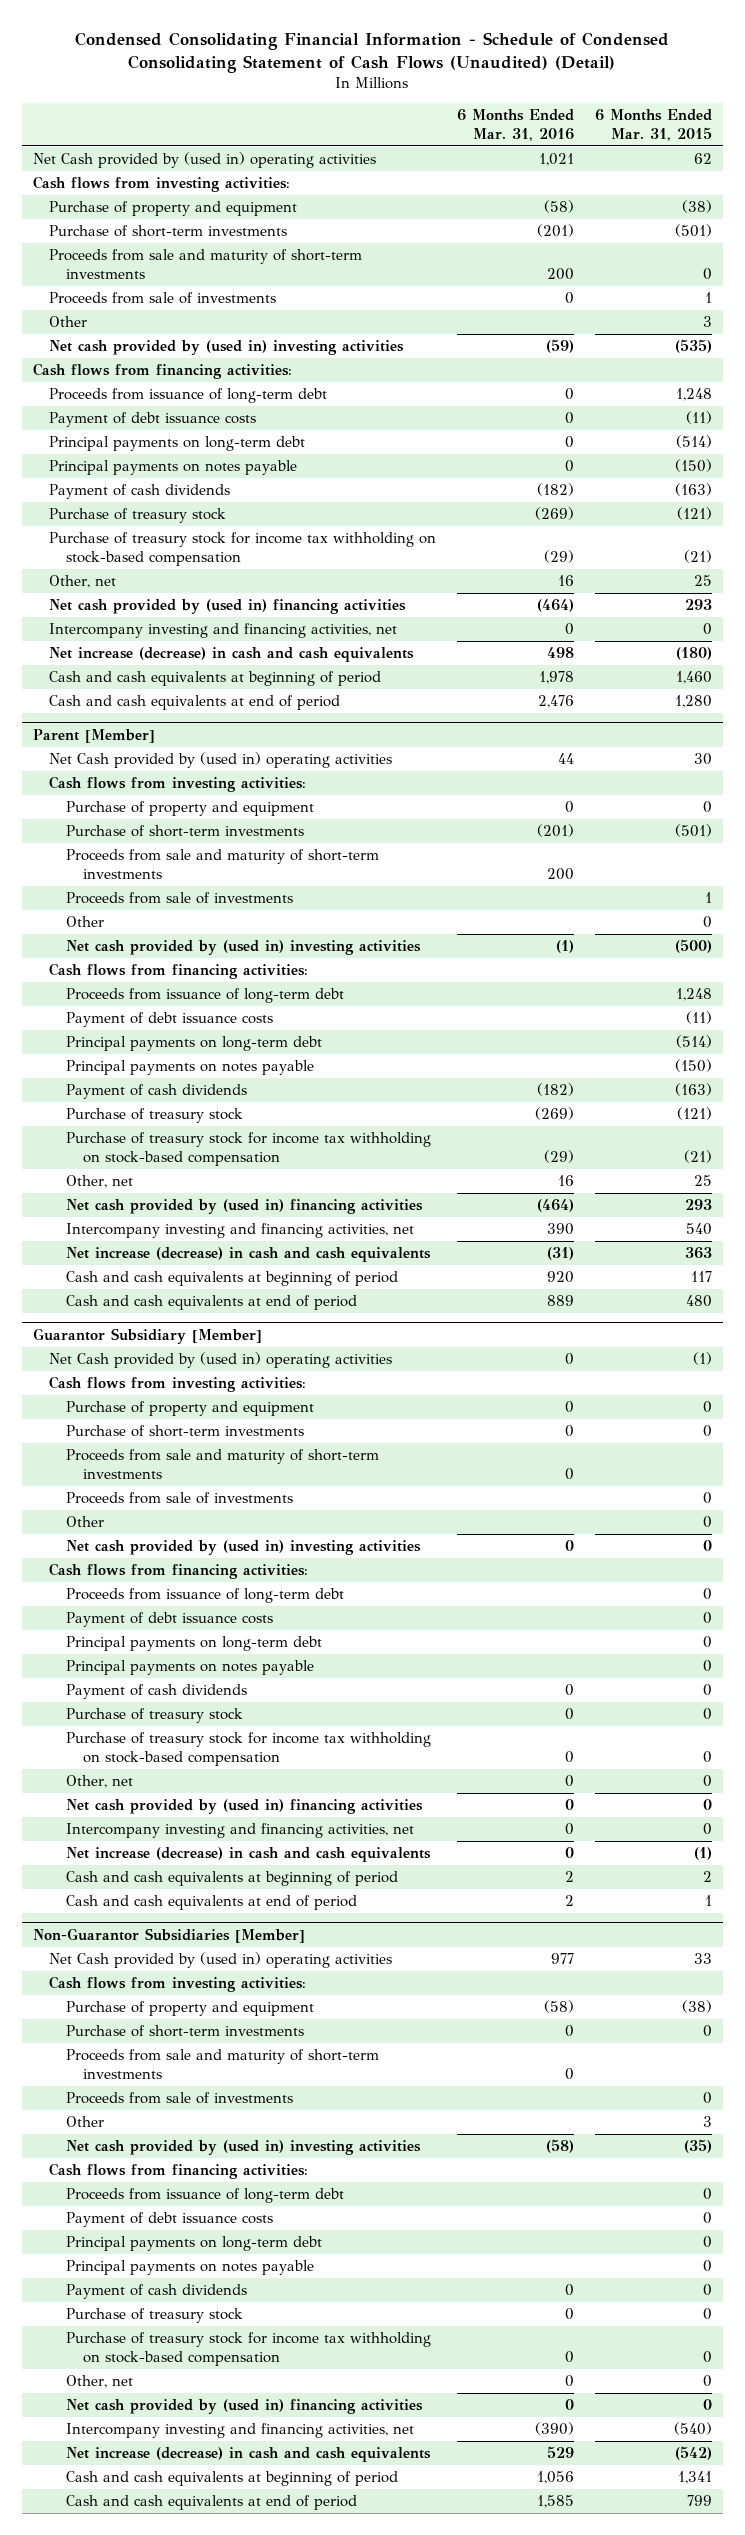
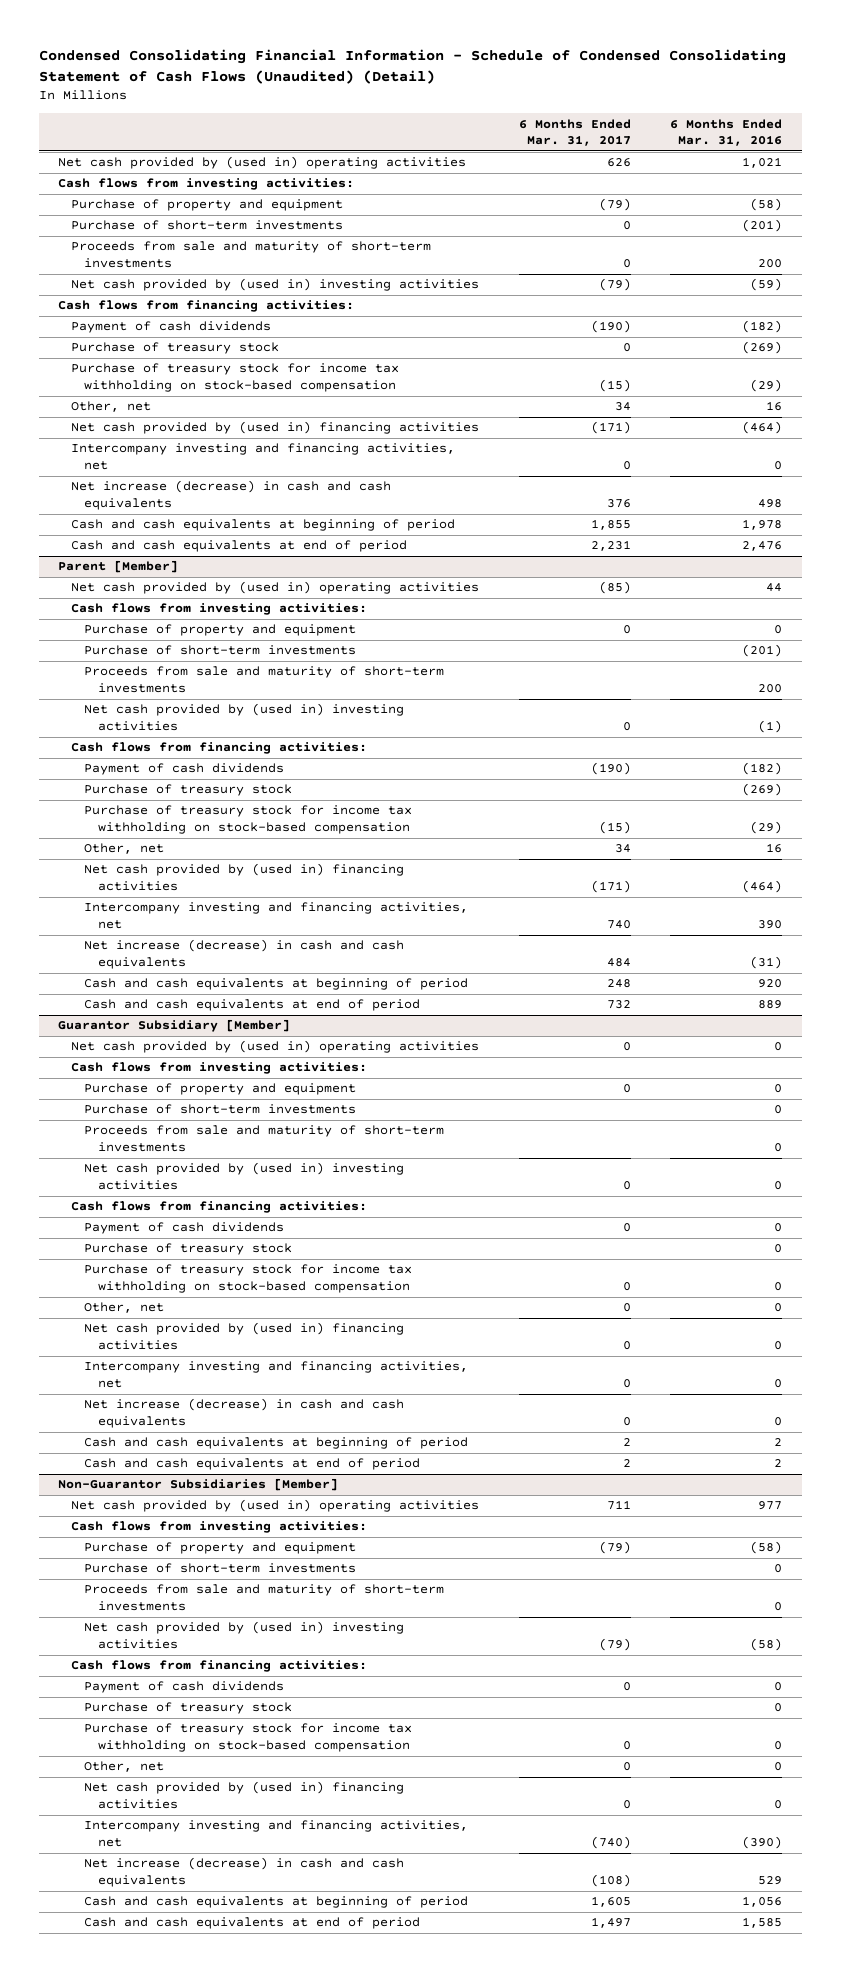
[595,109,713,141] 6 Months Ended Mar. 31, 2015 -> none
none -> [518,118,631,147] 6 Months Ended Mar. 31, 2017
[32,152,376,169] Net Cash provided by (used in) operating activities -> [58,156,467,170] Net cash provided by (used in) operating activities
[49,292,277,305] Proceeds from sale of investments -> none
[49,316,88,328] Other -> none
[49,388,328,404] Proceeds from issuance of long-term debt -> none
[49,412,257,428] Payment of debt issuance costs -> none
[49,436,306,452] Principal payments on long-term debt -> none
[49,460,298,476] Principal payments on notes payable -> none
[49,752,393,769] Net Cash provided by (used in) operating activities -> [71,581,480,595] Net cash provided by (used in) operating activities
[65,892,293,905] Proceeds from sale of investments -> none
[65,916,104,928] Other -> none
[65,988,344,1004] Proceeds from issuance of long-term debt -> none
[65,1012,273,1028] Payment of debt issuance costs -> none
[65,1036,322,1052] Principal payments on long-term debt -> none
[65,1060,314,1076] Principal payments on notes payable -> none
[49,1352,393,1369] Net Cash provided by (used in) operating activities -> [71,1040,480,1054] Net cash provided by (used in) operating activities
[65,1492,293,1505] Proceeds from sale of investments -> none
[65,1516,104,1528] Other -> none
[65,1588,344,1604] Proceeds from issuance of long-term debt -> none
[65,1612,273,1628] Payment of debt issuance costs -> none
[65,1636,322,1652] Principal payments on long-term debt -> none
[65,1660,314,1676] Principal payments on notes payable -> none
[49,1952,393,1969] Net Cash provided by (used in) operating activities -> [71,1499,480,1513] Net cash provided by (used in) operating activities
[65,2092,293,2105] Proceeds from sale of investments -> none
[65,2116,104,2128] Other -> none
[65,2188,344,2204] Proceeds from issuance of long-term debt -> none
[65,2212,273,2228] Payment of debt issuance costs -> none
[65,2236,322,2252] Principal payments on long-term debt -> none
[65,2260,314,2276] Principal payments on notes payable -> none

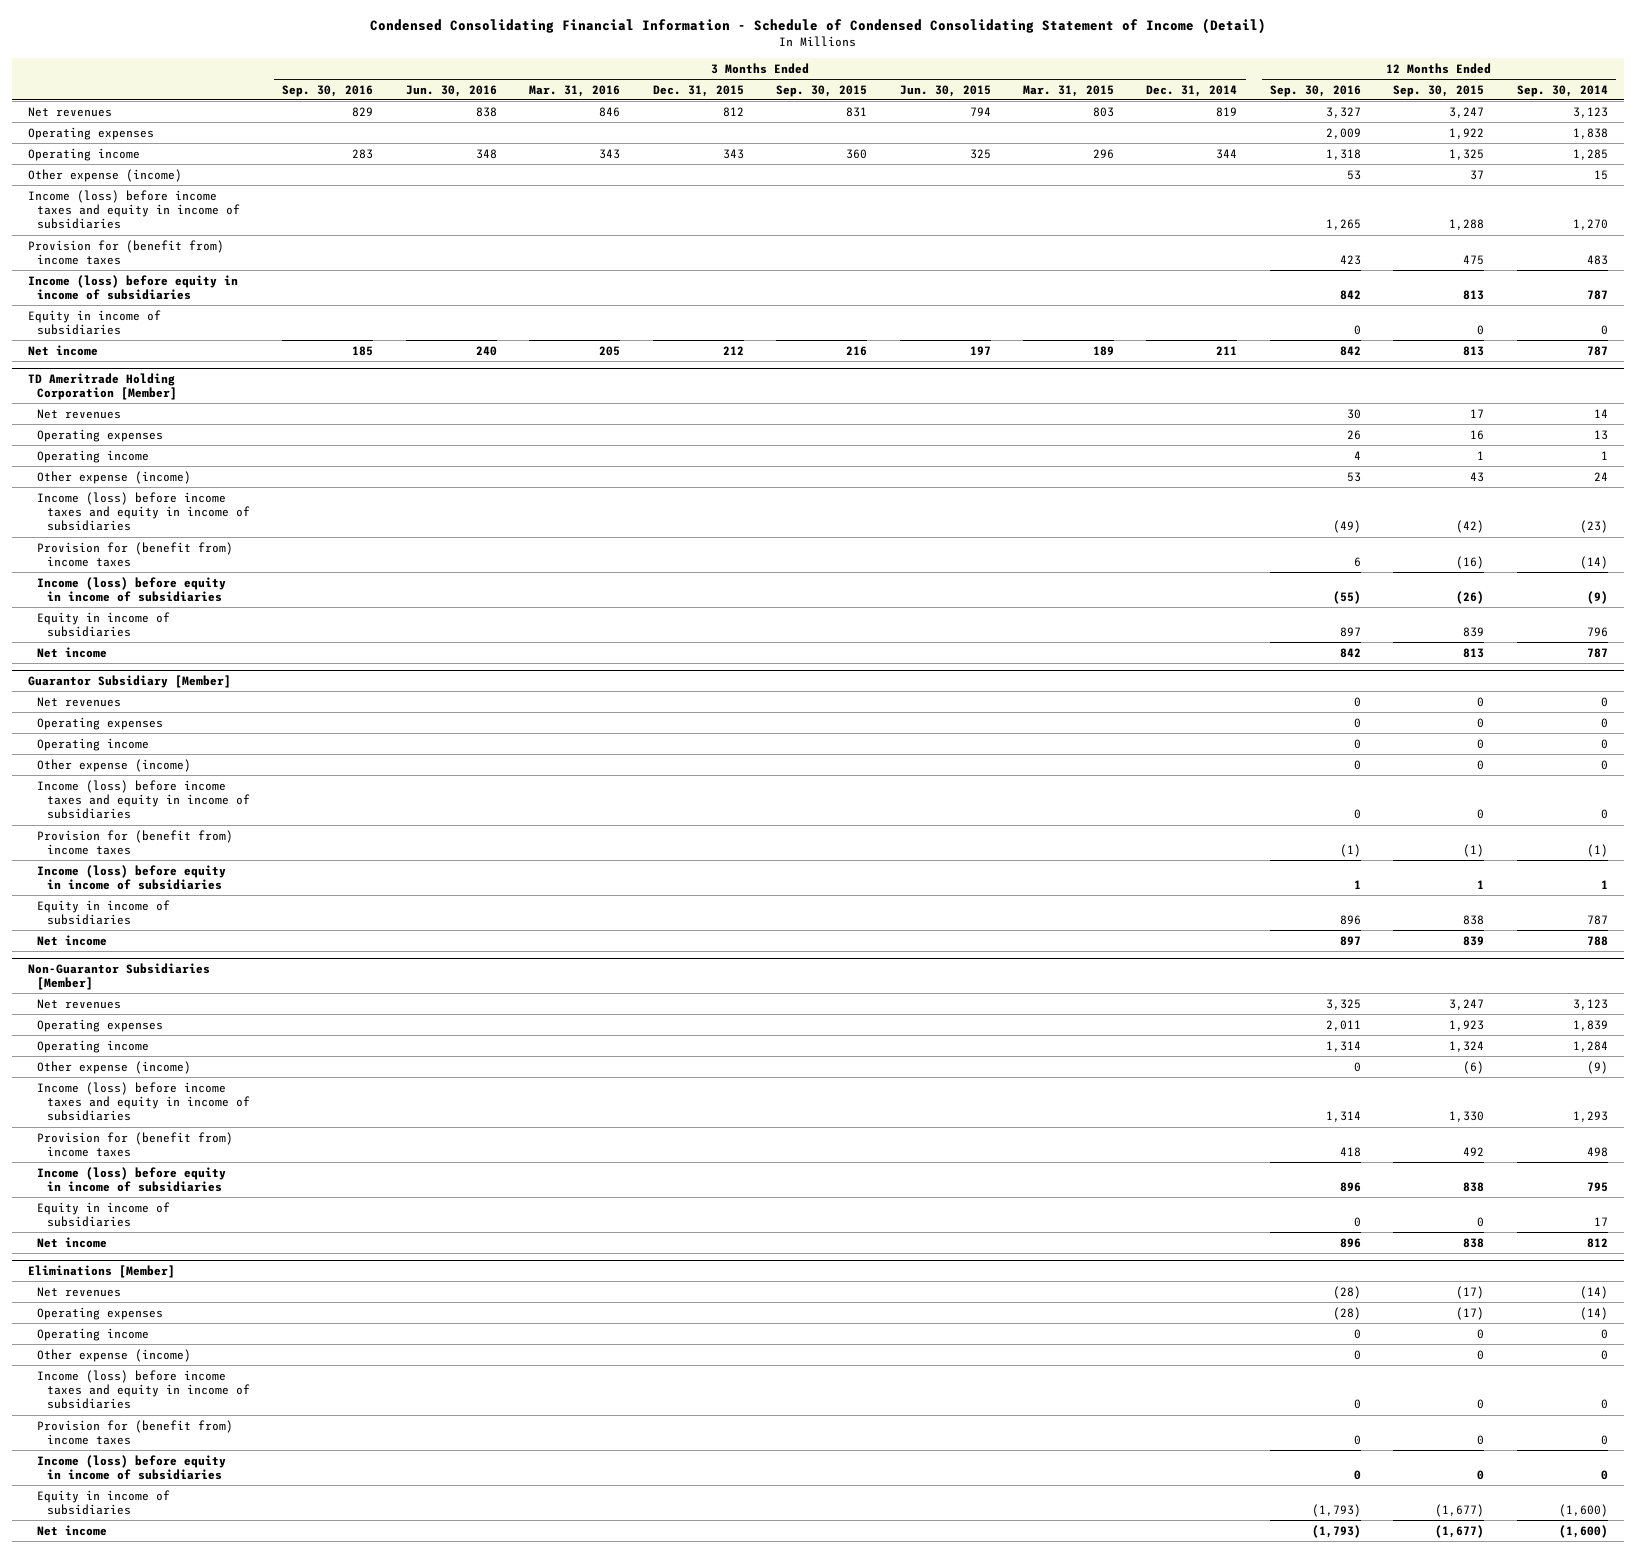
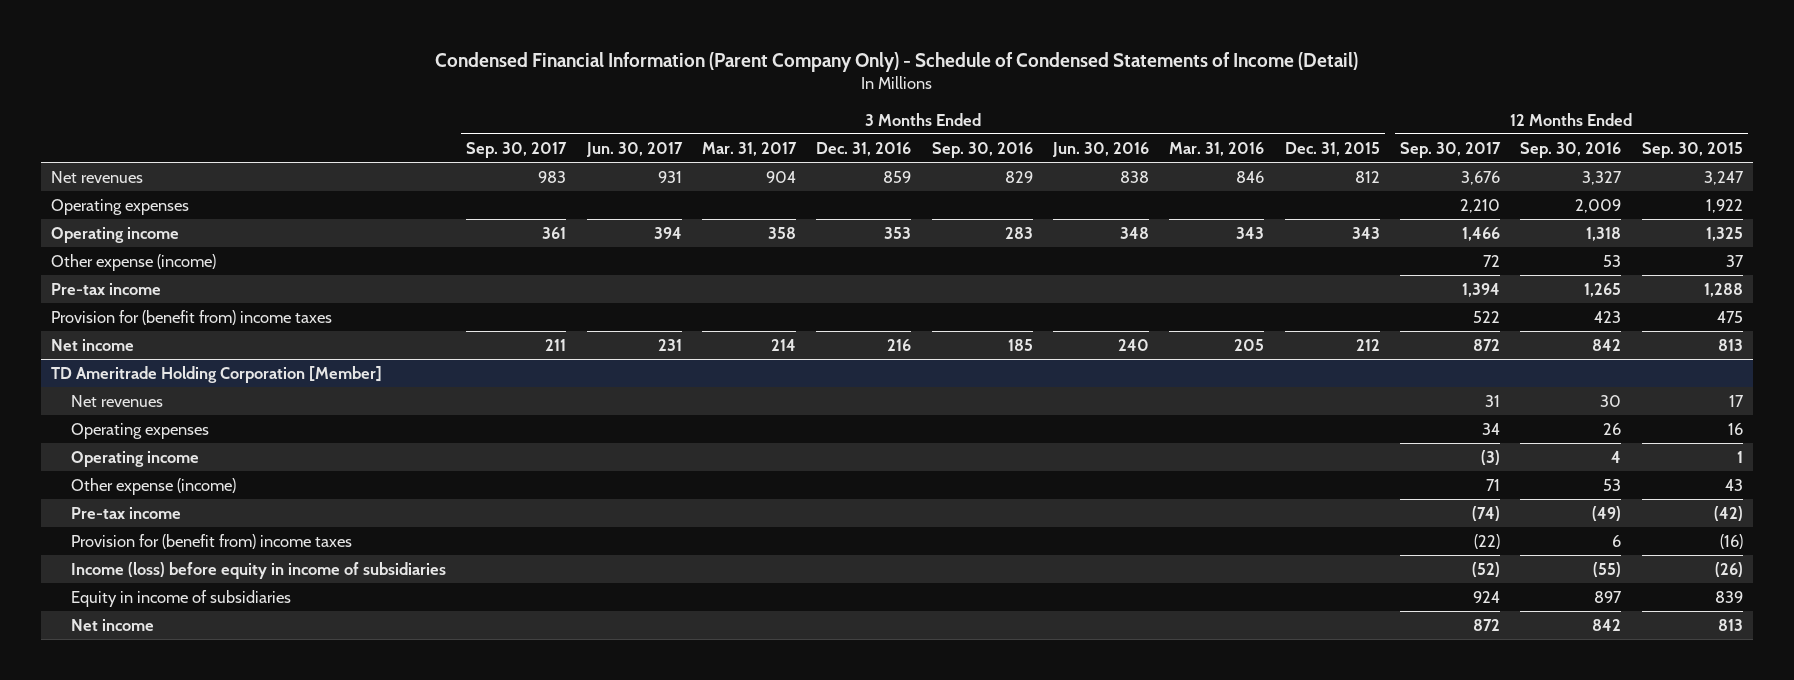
[370,18,1267,35] Condensed Consolidating Financial Information - Schedule of Condensed Consolidating Statement of Income (Detail) -> [434,51,1358,72] Condensed Financial Information (Parent Company Only) - Schedule of Condensed Statements of Income (Detail)
[776,84,868,97] Sep. 30, 2015 -> none
[899,84,991,97] Jun. 30, 2015 -> none
[1022,84,1114,97] Mar. 31, 2015 -> none
[1146,84,1238,97] Dec. 31, 2014 -> none
[1516,84,1608,97] Sep. 30, 2014 -> none
none -> [466,141,568,158] Sep. 30, 2017
none -> [585,141,683,157] Jun. 30, 2017
none -> [702,141,798,156] Mar. 31, 2017
none -> [816,141,912,156] Dec. 31, 2016
none -> [1400,141,1502,158] Sep. 30, 2017
[28,189,241,230] Income (loss) before income taxes and equity in income of subsidiaries -> [51,282,162,295] Pre-tax income
[28,274,239,300] Income (loss) before equity in income of subsidiaries -> none
[28,309,162,335] Equity in income of subsidiaries -> none
[37,491,250,532] Income (loss) before income taxes and equity in income of subsidiaries -> [71,506,182,519] Pre-tax income
[28,674,232,688] Guarantor Subsidiary [Member] -> none
[37,696,122,707] Net revenues -> none
[37,716,164,730] Operating expenses -> none
[37,737,150,751] Operating income -> none
[37,758,192,772] Other expense (income) -> none
[37,779,250,820] Income (loss) before income taxes and equity in income of subsidiaries -> none
[37,829,234,855] Provision for (benefit from) income taxes -> none
[37,864,227,890] Income (loss) before equity in income of subsidiaries -> none
[37,899,171,925] Equity in income of subsidiaries -> none
[37,934,108,946] Net income -> none
[28,962,211,991] Non-Guarantor Subsidiaries [Member] -> none
[37,998,122,1009] Net revenues -> none
[37,1018,164,1032] Operating expenses -> none
[37,1039,150,1053] Operating income -> none
[37,1060,192,1074] Other expense (income) -> none
[37,1081,250,1122] Income (loss) before income taxes and equity in income of subsidiaries -> none
[37,1131,234,1157] Provision for (benefit from) income taxes -> none
[37,1166,227,1192] Income (loss) before equity in income of subsidiaries -> none
[37,1201,171,1227] Equity in income of subsidiaries -> none
[37,1236,108,1248] Net income -> none
[28,1264,176,1278] Eliminations [Member] -> none
[37,1286,122,1297] Net revenues -> none
[37,1306,164,1320] Operating expenses -> none
[37,1327,150,1341] Operating income -> none
[37,1348,192,1362] Other expense (income) -> none
[37,1369,250,1410] Income (loss) before income taxes and equity in income of subsidiaries -> none
[37,1419,234,1445] Provision for (benefit from) income taxes -> none
[37,1454,227,1480] Income (loss) before equity in income of subsidiaries -> none
[37,1489,171,1515] Equity in income of subsidiaries -> none
[37,1524,108,1536] Net income -> none

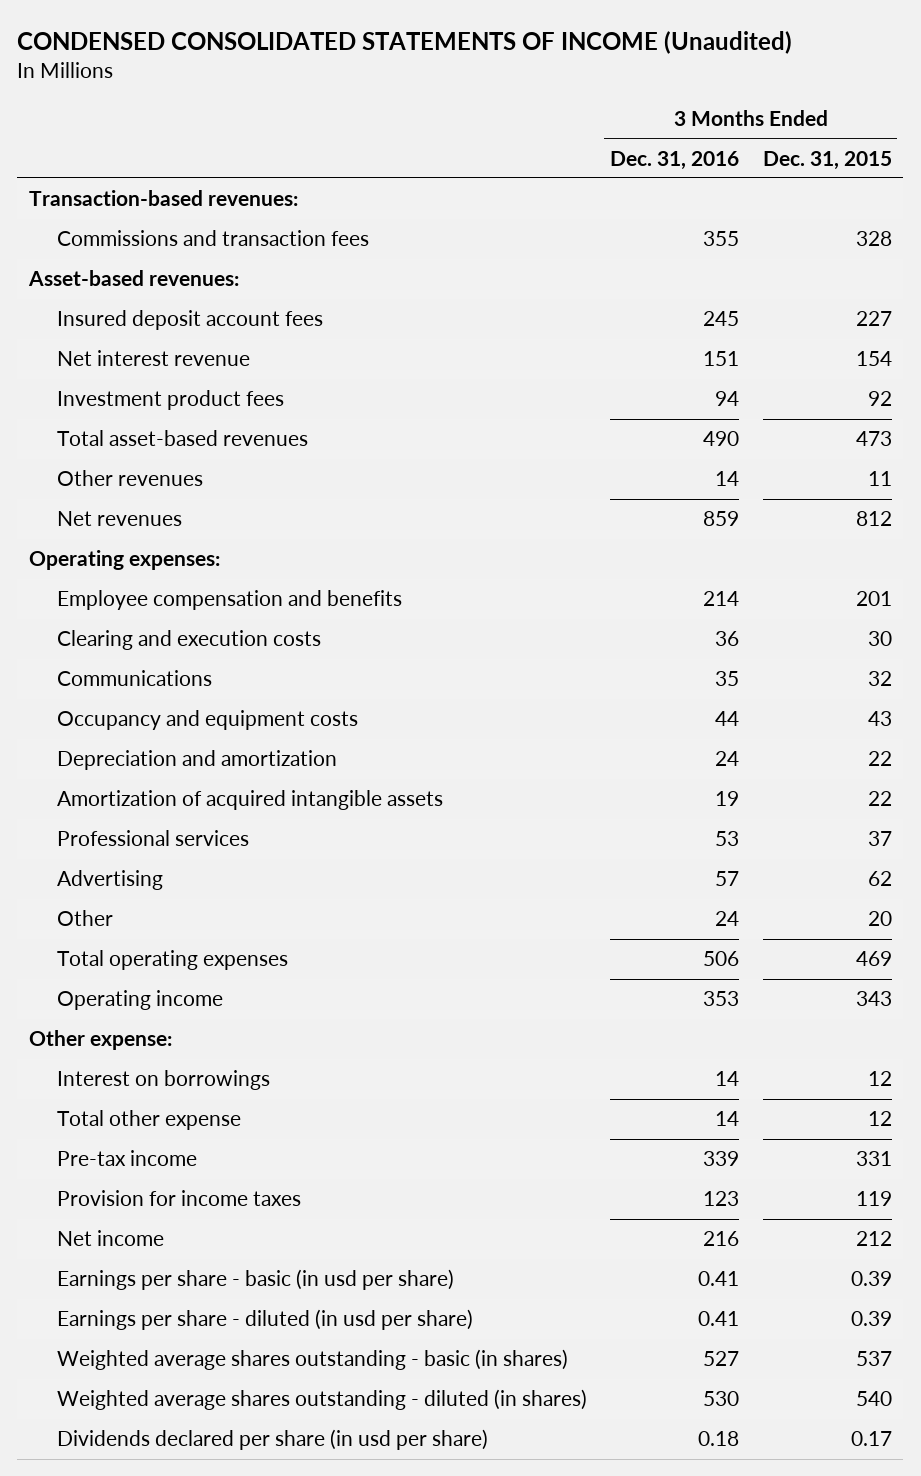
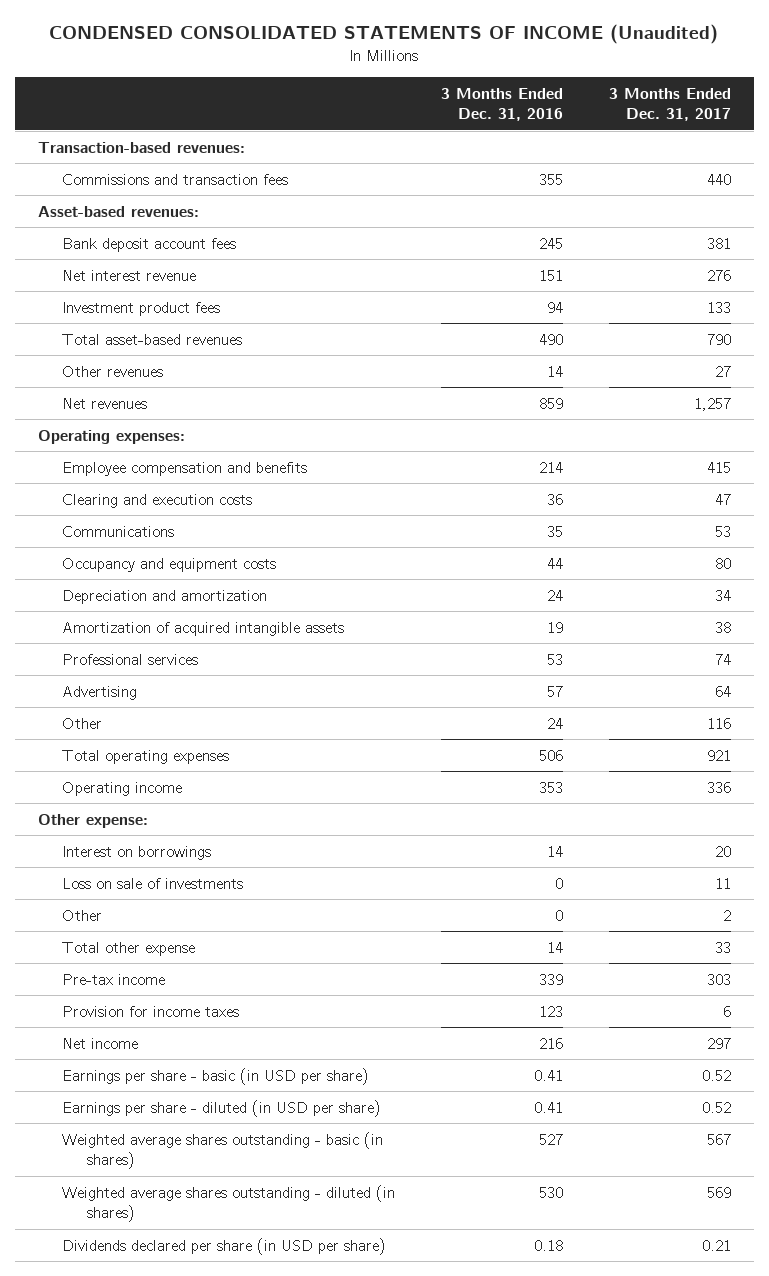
[762,150,892,170] Dec. 31, 2015 -> none
none -> [609,87,732,122] 3 Months Ended Dec. 31, 2017
[56,310,323,331] Insured deposit account fees -> [62,237,237,252] Bank deposit account fees
none -> [62,877,244,889] Loss on sale of investments
none -> [62,909,103,921] Other
[56,1269,454,1291] Earnings per share - basic (in usd per share) -> [62,1067,370,1085] Earnings per share - basic (in USD per share)
[56,1309,473,1331] Earnings per share - diluted (in usd per share) -> [62,1099,382,1117] Earnings per share - diluted (in USD per share)
[56,1429,488,1451] Dividends declared per share (in usd per share) -> [62,1237,387,1255] Dividends declared per share (in USD per share)

